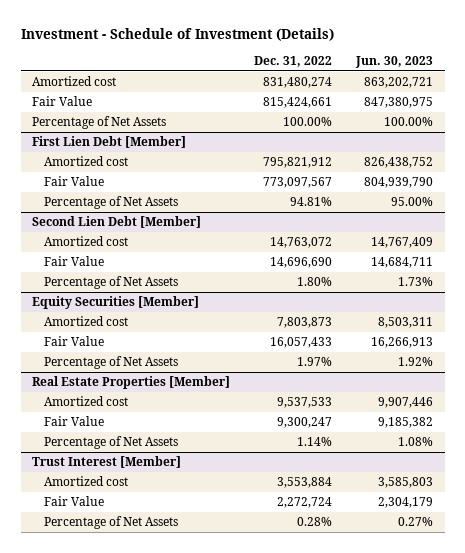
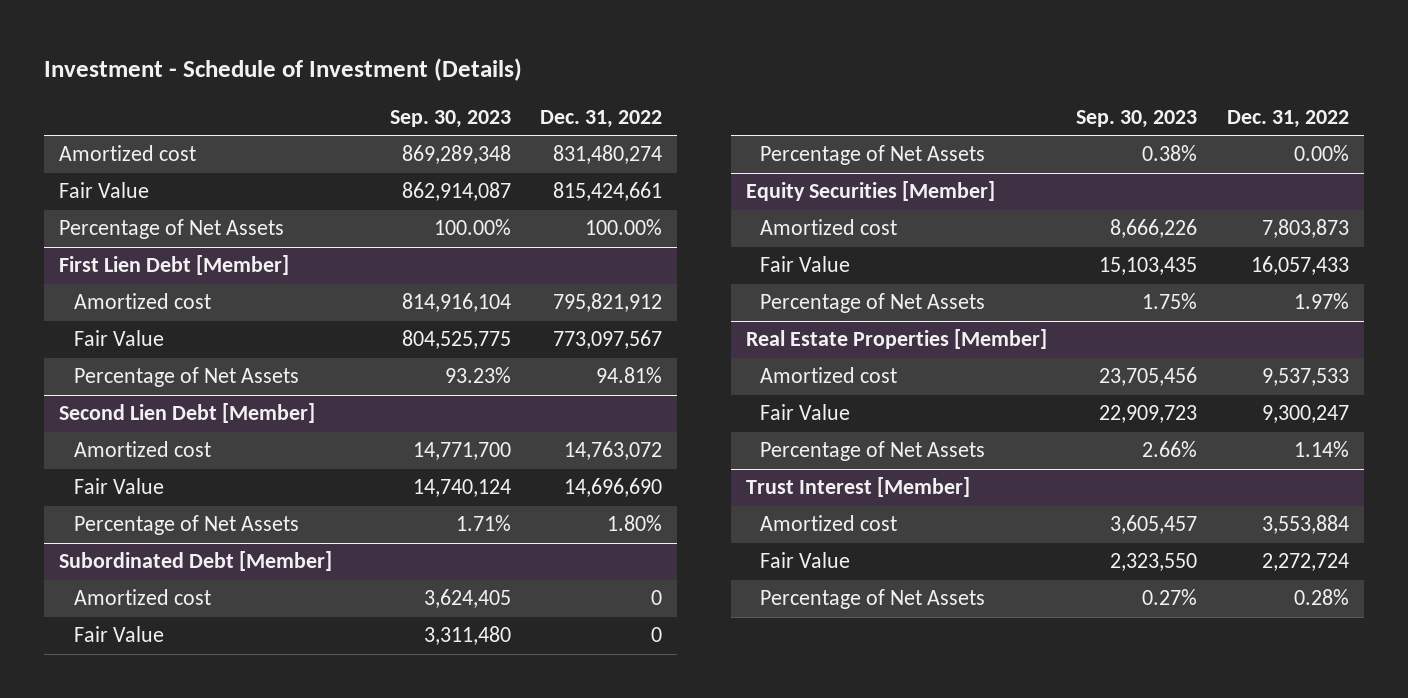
[355,56,434,69] Jun. 30, 2023 -> none
none -> [389,109,511,128] Sep. 30, 2023
none -> [58,551,332,572] Subordinated Debt [Member]
none -> [73,589,211,606] Amortized cost
none -> [73,626,164,643] Fair Value
none -> [760,145,986,166] Percentage of Net Assets

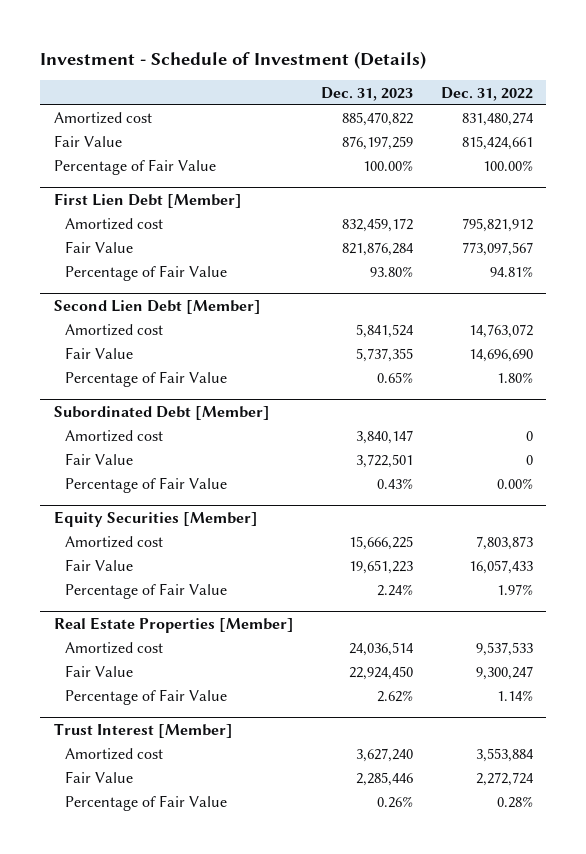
[389,109,511,128] Sep. 30, 2023 -> none
none -> [321,86,414,101] Dec. 31, 2023
[58,219,284,240] Percentage of Net Assets -> [53,159,216,176] Percentage of Fair Value
[73,367,299,388] Percentage of Net Assets -> [65,265,228,282] Percentage of Fair Value
[73,515,299,536] Percentage of Net Assets -> [65,371,228,388] Percentage of Fair Value
[760,145,986,166] Percentage of Net Assets -> [65,477,228,494] Percentage of Fair Value
[760,293,986,314] Percentage of Net Assets -> [65,583,228,600] Percentage of Fair Value
[760,441,986,462] Percentage of Net Assets -> [65,689,228,706] Percentage of Fair Value
[760,589,986,610] Percentage of Net Assets -> [65,795,228,812] Percentage of Fair Value

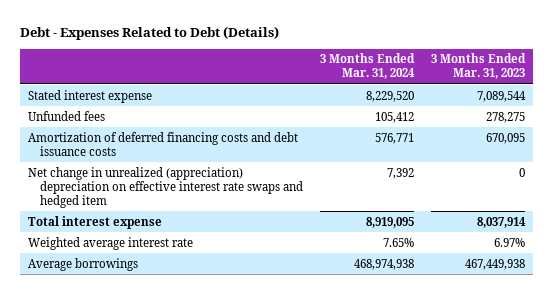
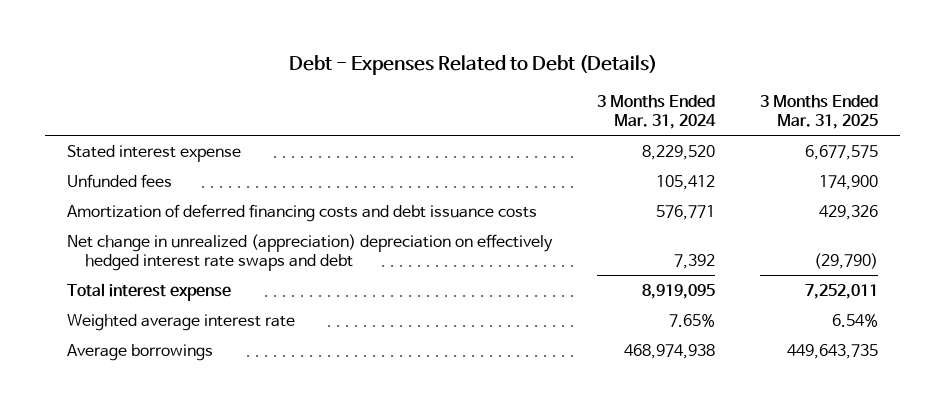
[430,53,526,80] 3 Months Ended Mar. 31, 2023 -> none
none -> [759,95,878,130] 3 Months Ended Mar. 31, 2025
[27,166,304,208] Net change in unrealized (appreciation) depreciation on effective interest rate swaps and hedged item -> [67,233,554,271] Net change in unrealized (appreciation) depreciation on effectively hedged interest rate swaps and debt

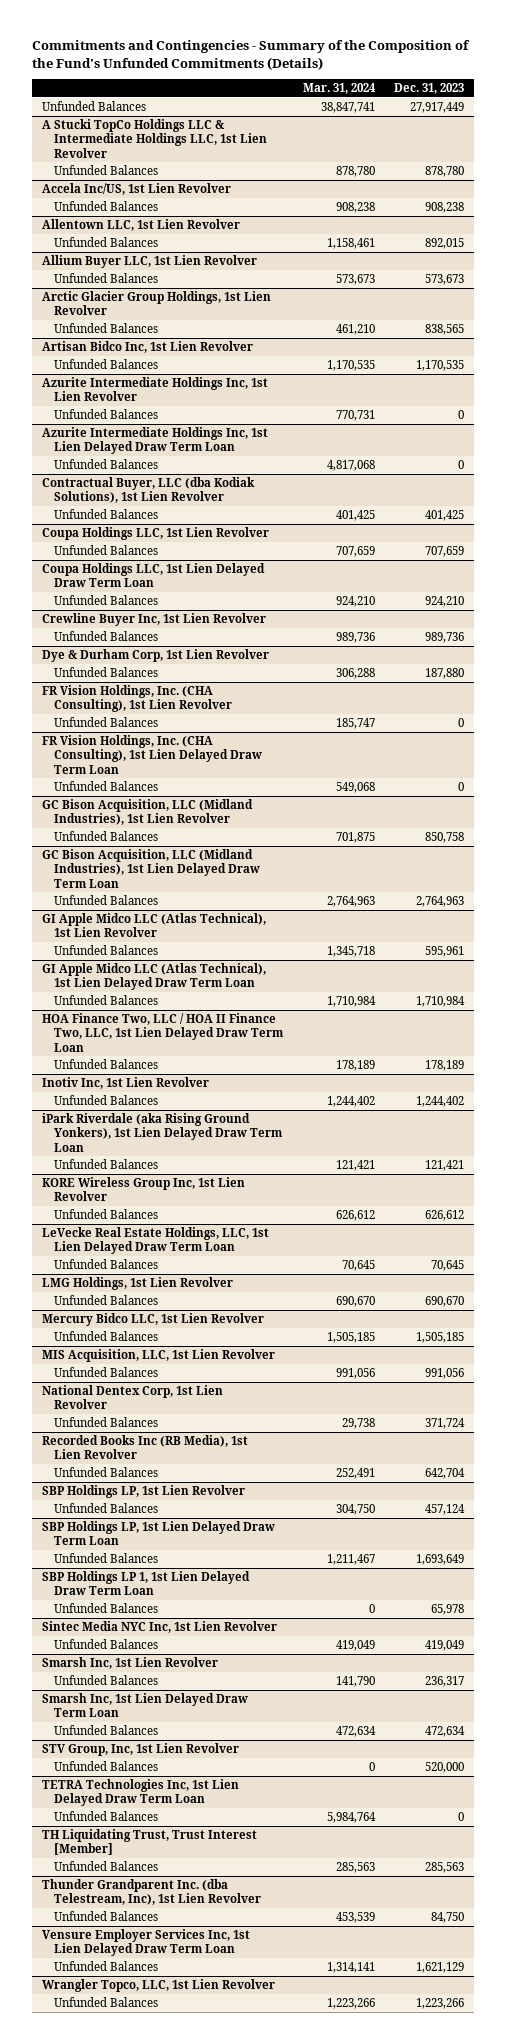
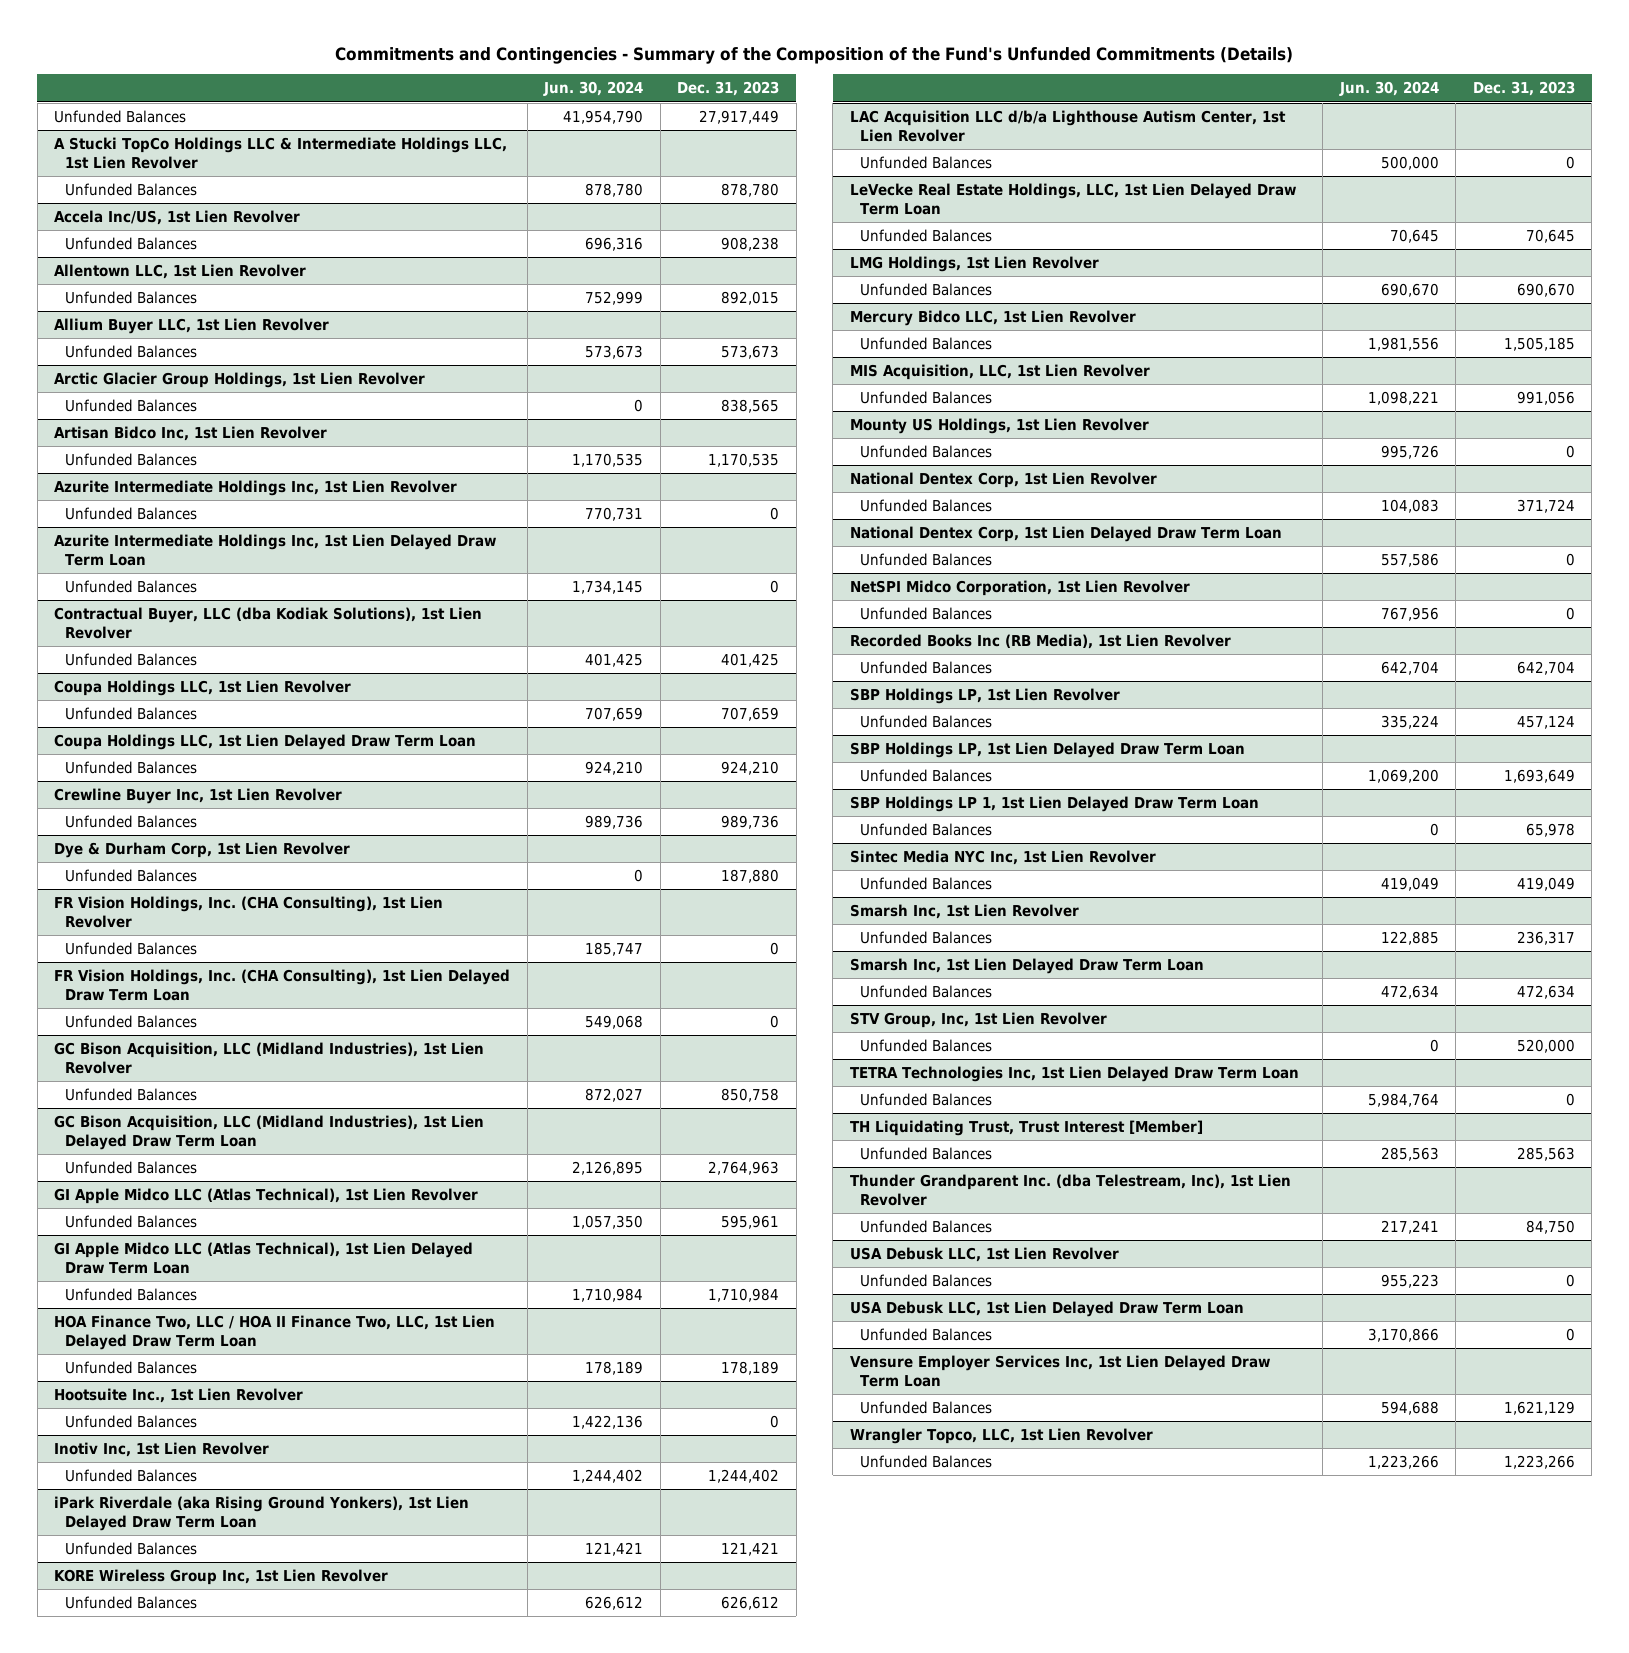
[302,83,376,95] Mar. 31, 2024 -> none
none -> [543,81,644,97] Jun. 30, 2024
none -> [54,1387,304,1403] Hootsuite Inc., 1st Lien Revolver
none -> [65,1414,198,1428] Unfunded Balances
none -> [849,109,1286,142] LAC Acquisition LLC d/b/a Lighthouse Autism Center, 1st Lien Revolver
none -> [860,155,993,169] Unfunded Balances
none -> [849,417,1149,434] Mounty US Holdings, 1st Lien Revolver
none -> [860,444,993,458] Unfunded Balances
none -> [849,525,1282,542] National Dentex Corp, 1st Lien Delayed Draw Term Loan
none -> [860,552,993,566] Unfunded Balances
none -> [849,579,1190,596] NetSPI Midco Corporation, 1st Lien Revolver
none -> [860,606,993,620] Unfunded Balances
none -> [849,1246,1119,1262] USA Debusk LLC, 1st Lien Revolver
none -> [860,1273,993,1287] Unfunded Balances
none -> [849,1300,1244,1317] USA Debusk LLC, 1st Lien Delayed Draw Term Loan
none -> [860,1327,993,1341] Unfunded Balances

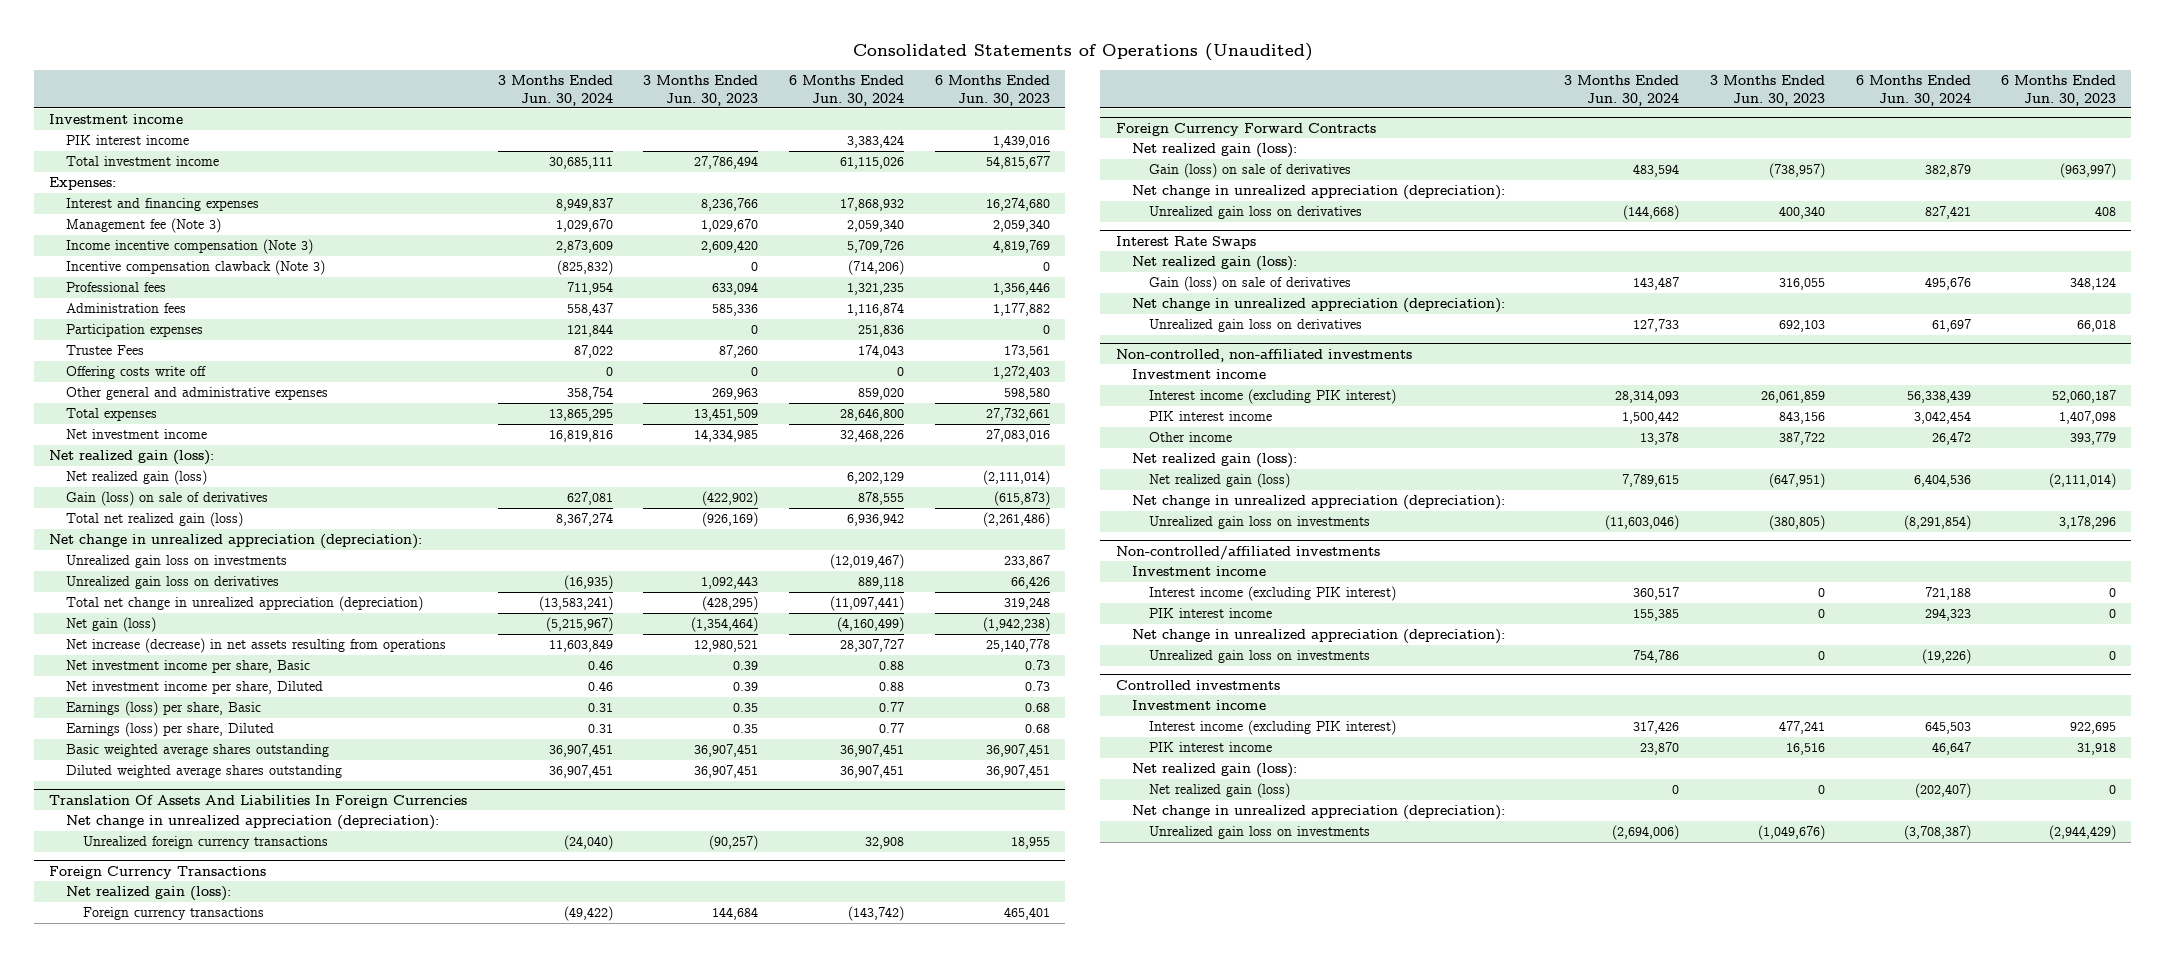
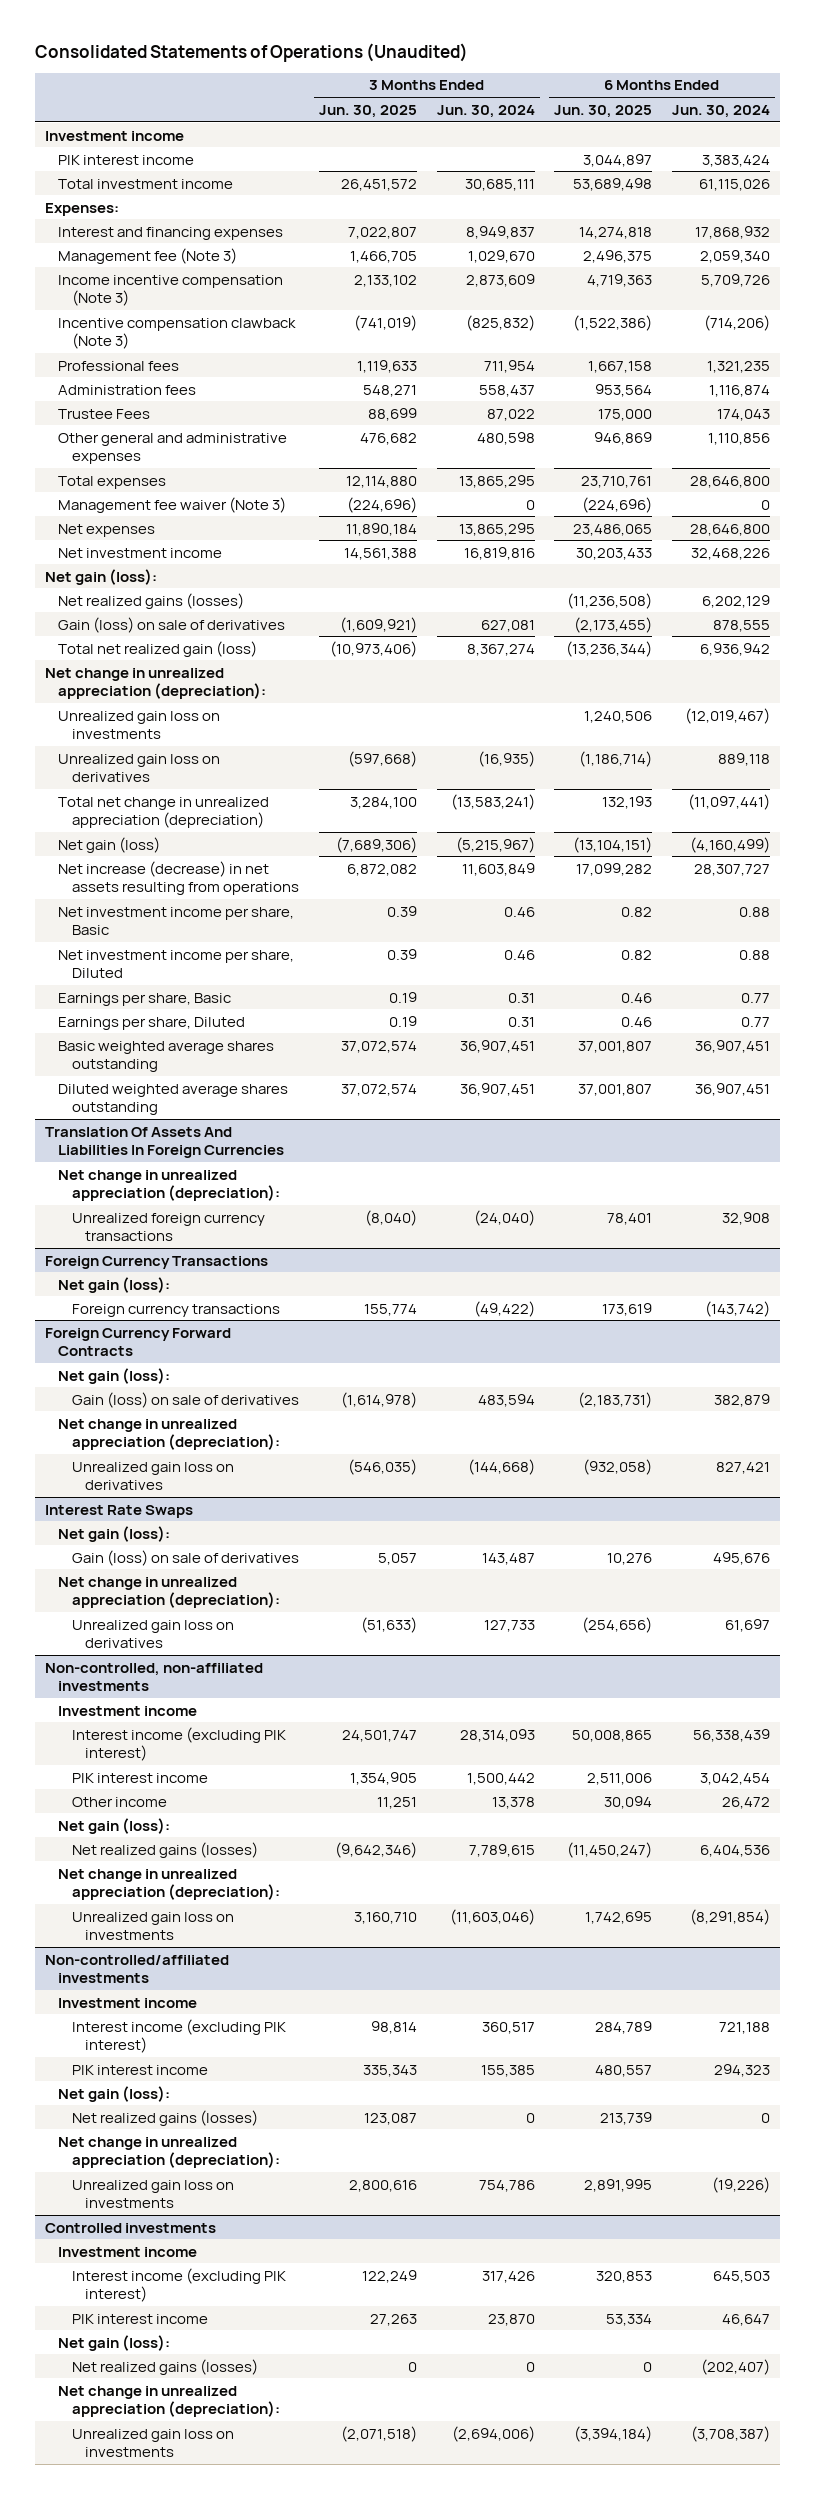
[643,75,759,106] 3 Months Ended Jun. 30, 2023 -> none
[934,75,1050,106] 6 Months Ended Jun. 30, 2023 -> none
none -> [318,104,417,118] Jun. 30, 2025
none -> [554,104,653,118] Jun. 30, 2025
[65,324,203,338] Participation expenses -> none
[65,366,206,380] Offering costs write off -> none
[566,387,613,401] 358,754 -> [476,431,535,445] 480,598
[858,388,905,401] 859,020 -> [708,432,771,445] 1,110,856
none -> [58,496,287,513] Management fee waiver (Note 3)
none -> [58,523,156,537] Net expenses
[49,450,215,466] Net realized gain (loss): -> [44,568,157,585] Net gain (loss):
[65,470,207,486] Net realized gain (loss) -> [58,592,245,609] Net realized gains (losses)
[65,701,261,717] Earnings (loss) per share, Basic -> [58,992,232,1006] Earnings per share, Basic
[65,722,274,738] Earnings (loss) per share, Diluted -> [58,1016,246,1030] Earnings per share, Diluted
[65,886,231,902] Net realized gain (loss): -> [58,1276,171,1293] Net gain (loss):
[1132,143,1298,159] Net realized gain (loss): -> [58,1367,171,1384] Net gain (loss):
[1132,256,1298,272] Net realized gain (loss): -> [58,1525,171,1542] Net gain (loss):
[1132,453,1298,469] Net realized gain (loss): -> [58,1817,171,1834] Net gain (loss):
[1149,473,1291,489] Net realized gain (loss) -> [71,1841,258,1858] Net realized gains (losses)
none -> [58,2085,171,2102] Net gain (loss):
none -> [71,2109,258,2126] Net realized gains (losses)
[1132,763,1298,779] Net realized gain (loss): -> [58,2334,171,2351] Net gain (loss):
[1149,783,1291,799] Net realized gain (loss) -> [71,2358,258,2375] Net realized gains (losses)

